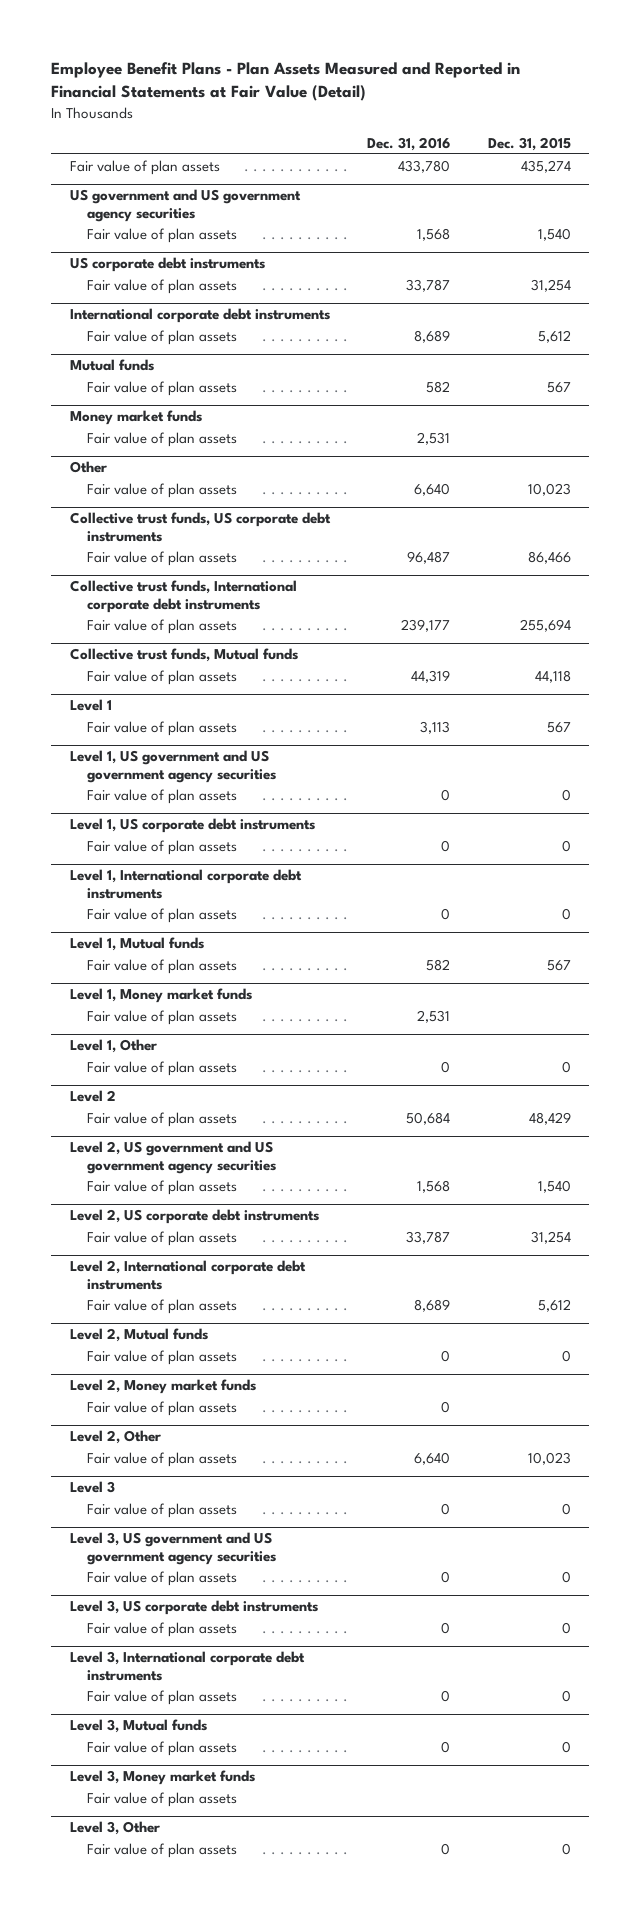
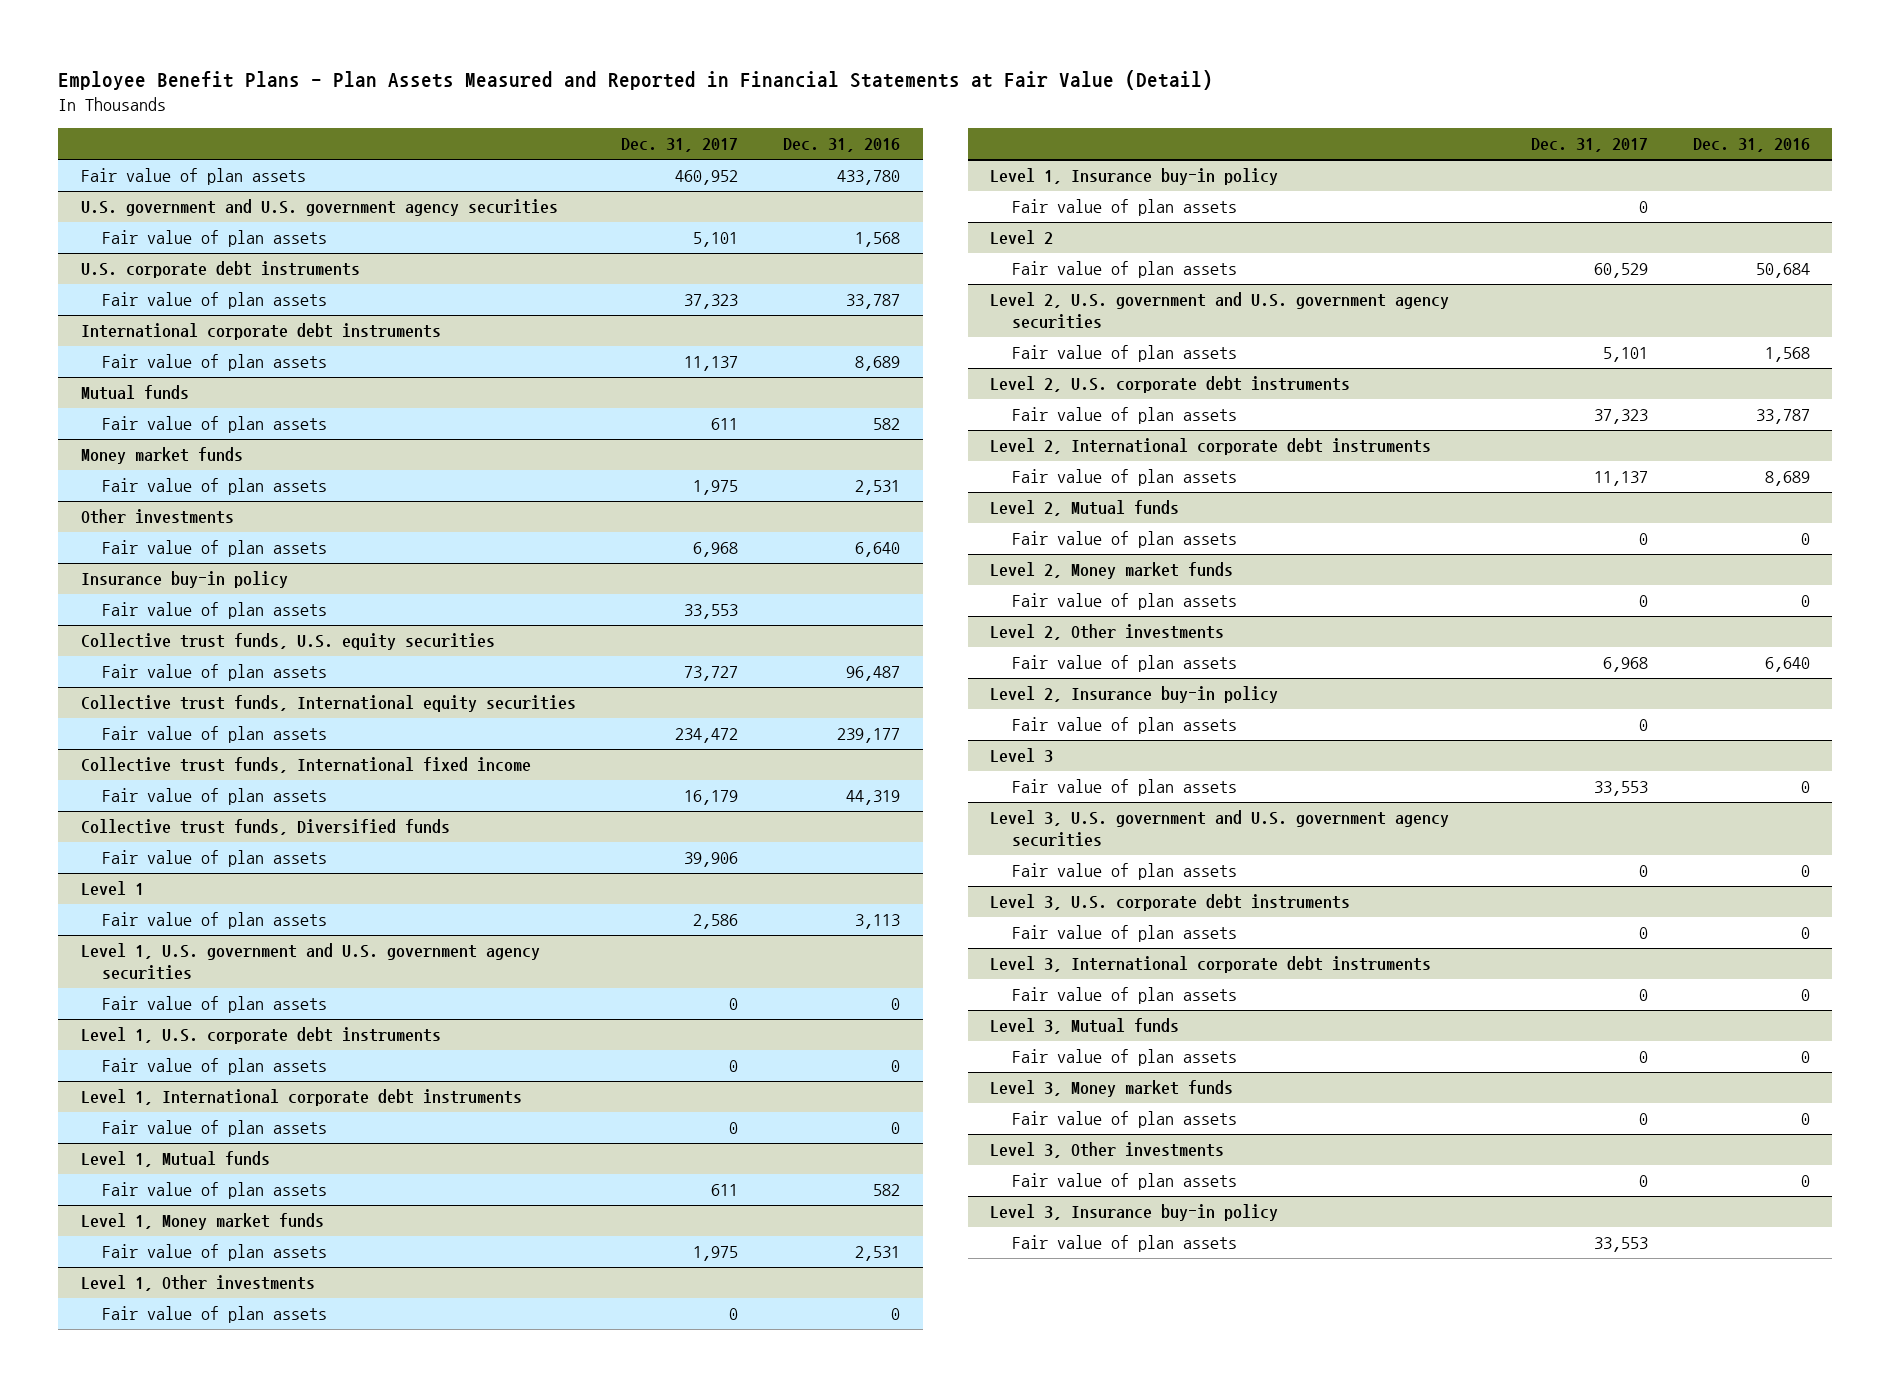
[487,137,571,152] Dec. 31, 2015 -> none
none -> [621,138,739,153] Dec. 31, 2017
[69,189,301,222] US government and US government agency securities -> [80,199,558,217] U.S. government and U.S. government agency securities
[69,257,265,273] US corporate debt instruments -> [80,261,360,279] U.S. corporate debt instruments
[69,461,107,474] Other -> [80,509,234,525] Other investments
[69,512,331,542] Collective trust funds, US corporate debt instruments -> none
none -> [80,571,288,589] Insurance buy-in policy
none -> [102,602,328,620] Fair value of plan assets
none -> [80,633,495,651] Collective trust funds, U.S. equity securities
[69,580,297,613] Collective trust funds, International corporate debt instruments -> none
none -> [80,695,576,713] Collective trust funds, International equity securities
[69,648,298,663] Collective trust funds, Mutual funds -> none
none -> [80,757,531,774] Collective trust funds, International fixed income
none -> [80,819,450,836] Collective trust funds, Diversified funds
none -> [102,850,328,868] Fair value of plan assets
[69,750,277,783] Level 1, US government and US government agency securities -> [80,943,540,981] Level 1, U.S. government and U.S. government agency securities
[69,818,315,834] Level 1, US corporate debt instruments -> [80,1027,441,1045] Level 1, U.S. corporate debt instruments
[69,1039,157,1054] Level 1, Other -> [80,1275,315,1292] Level 1, Other investments
none -> [990,168,1279,186] Level 1, Insurance buy-in policy
none -> [1011,199,1237,217] Fair value of plan assets
[69,1141,277,1174] Level 2, US government and US government agency securities -> [990,292,1450,330] Level 2, U.S. government and U.S. government agency securities
[69,1209,319,1225] Level 2, US corporate debt instruments -> [990,376,1351,394] Level 2, U.S. corporate debt instruments
[69,1430,161,1445] Level 2, Other -> [990,624,1225,641] Level 2, Other investments
none -> [990,686,1279,704] Level 2, Insurance buy-in policy
none -> [1011,717,1237,735] Fair value of plan assets
[69,1532,277,1565] Level 3, US government and US government agency securities -> [990,810,1450,848] Level 3, U.S. government and U.S. government agency securities
[69,1600,318,1616] Level 3, US corporate debt instruments -> [990,894,1351,912] Level 3, U.S. corporate debt instruments
[87,1791,238,1807] Fair value of plan assets -> none
[69,1821,160,1836] Level 3, Other -> none
none -> [990,1142,1225,1159] Level 3, Other investments
none -> [1011,1173,1237,1191] Fair value of plan assets
none -> [990,1204,1279,1222] Level 3, Insurance buy-in policy
none -> [1011,1235,1237,1253] Fair value of plan assets

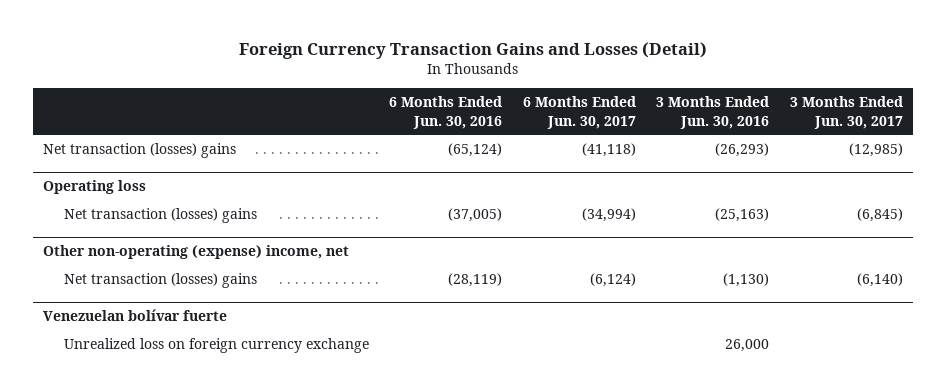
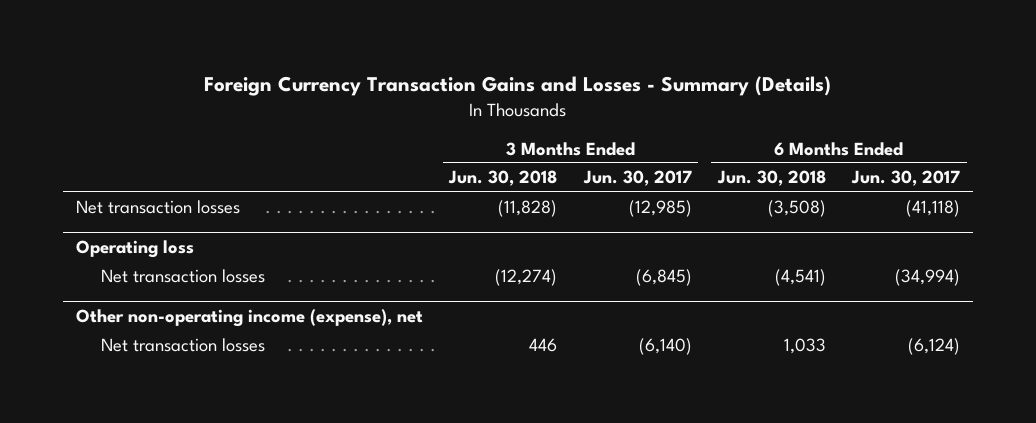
[239,42,708,60] Foreign Currency Transaction Gains and Losses (Detail) -> [204,76,832,97] Foreign Currency Transaction Gains and Losses - Summary (Details)
[389,96,503,129] 6 Months Ended Jun. 30, 2016 -> none
[656,96,770,129] 3 Months Ended Jun. 30, 2016 -> none
none -> [448,170,558,187] Jun. 30, 2018
none -> [717,170,827,187] Jun. 30, 2018
[43,142,237,158] Net transaction (losses) gains -> [76,200,241,215] Net transaction losses
[43,309,228,322] Venezuelan bolívar fuerte -> none
[63,337,369,353] Unrealized loss on foreign currency exchange -> none
[63,207,257,223] Net transaction (losses) gains -> [100,269,265,284] Net transaction losses
[43,245,350,260] Other non-operating (expense) income, net -> [76,309,424,328] Other non-operating income (expense), net
[63,272,257,288] Net transaction (losses) gains -> [100,338,265,353] Net transaction losses

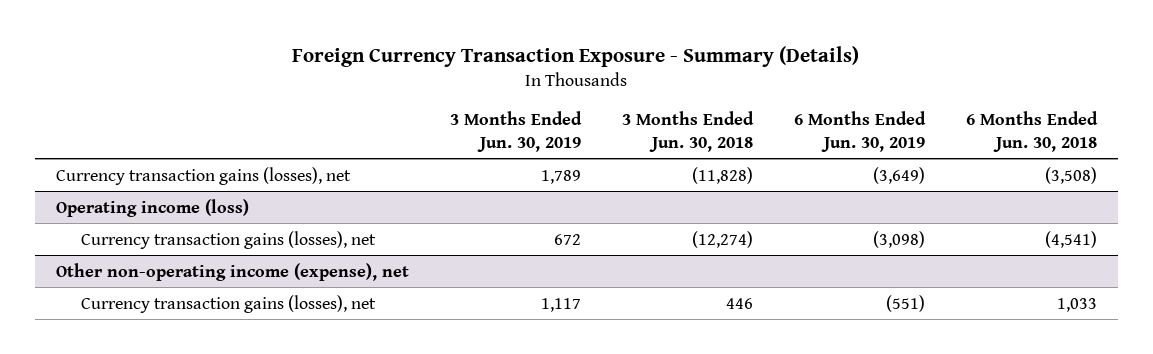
[204,76,832,97] Foreign Currency Transaction Gains and Losses - Summary (Details) -> [292,46,860,68] Foreign Currency Transaction Exposure - Summary (Details)
[582,170,692,187] Jun. 30, 2017 -> none
[851,170,961,187] Jun. 30, 2017 -> none
none -> [449,111,582,152] 3 Months Ended Jun. 30, 2019
none -> [794,111,927,152] 6 Months Ended Jun. 30, 2019
[76,200,241,215] Net transaction losses -> [55,166,351,185] Currency transaction gains (losses), net
[76,240,195,259] Operating loss -> [55,198,249,217] Operating income (loss)
[100,269,265,284] Net transaction losses -> [81,230,377,249] Currency transaction gains (losses), net
[100,338,265,353] Net transaction losses -> [81,294,377,313] Currency transaction gains (losses), net

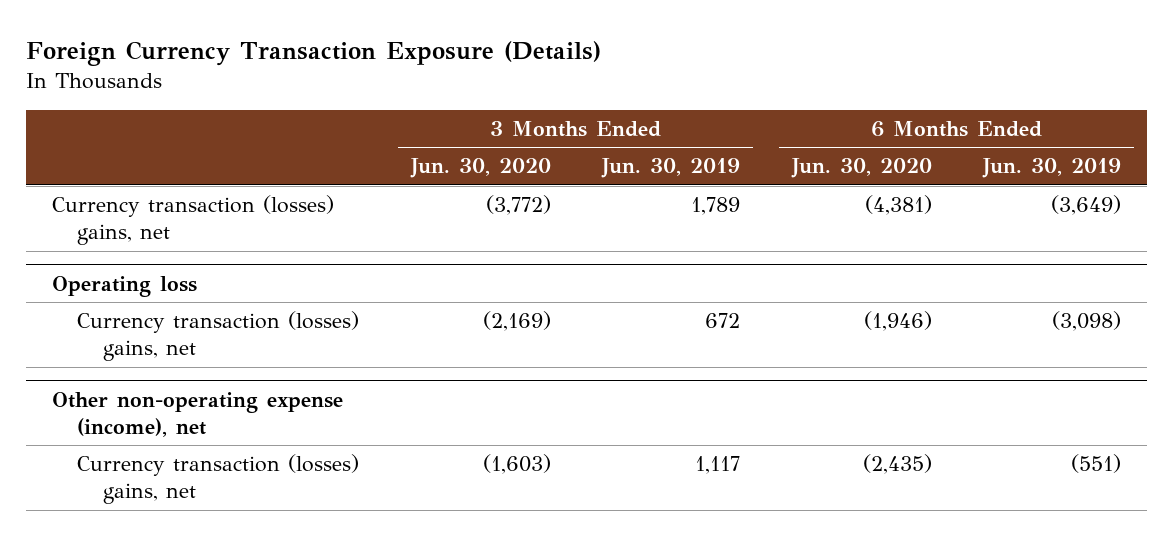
[292,46,860,68] Foreign Currency Transaction Exposure - Summary (Details) -> [26,41,602,67] Foreign Currency Transaction Exposure (Details)
[621,111,754,152] 3 Months Ended Jun. 30, 2018 -> none
[966,111,1099,152] 6 Months Ended Jun. 30, 2018 -> none
none -> [409,158,551,179] Jun. 30, 2020
none -> [790,158,932,179] Jun. 30, 2020
[55,166,351,185] Currency transaction gains (losses), net -> [52,195,335,246] Currency transaction (losses) gains, net
[55,198,249,217] Operating income (loss) -> [52,275,198,297] Operating loss
[81,230,377,249] Currency transaction gains (losses), net -> [77,311,360,362] Currency transaction (losses) gains, net
[55,262,409,281] Other non-operating income (expense), net -> [52,391,344,437] Other non-operating expense (income), net
[81,294,377,313] Currency transaction gains (losses), net -> [77,454,360,505] Currency transaction (losses) gains, net

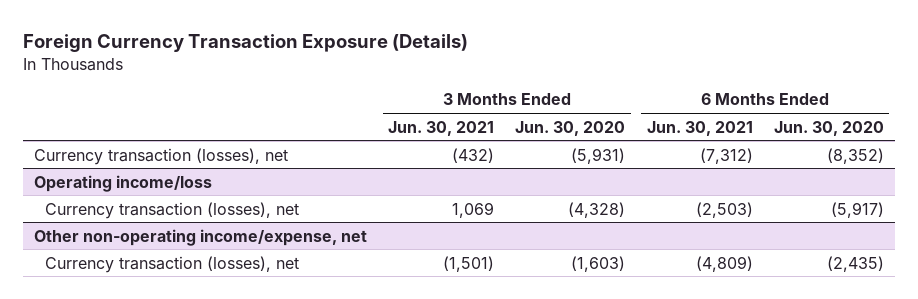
[601,158,741,179] Jun. 30, 2019 -> none
[982,158,1122,179] Jun. 30, 2019 -> none
none -> [387,120,494,136] Jun. 30, 2021
none -> [646,120,753,136] Jun. 30, 2021
[52,195,335,246] Currency transaction (losses) gains, net -> [33,147,288,165] Currency transaction (losses), net
[485,195,551,216] (3,772) -> [571,147,626,164] (5,931)
[864,195,932,216] (4,381) -> [827,147,885,164] (8,352)
[52,275,198,297] Operating loss -> [33,174,212,192] Operating income/loss
[77,311,360,362] Currency transaction (losses) gains, net -> [45,201,300,219] Currency transaction (losses), net
[482,311,551,332] (2,169) -> [568,201,626,218] (4,328)
[863,311,932,332] (1,946) -> [831,201,885,218] (5,917)
[52,391,344,437] Other non-operating expense (income), net -> [33,228,367,246] Other non-operating income/expense, net
[77,454,360,505] Currency transaction (losses) gains, net -> [45,255,300,273] Currency transaction (losses), net

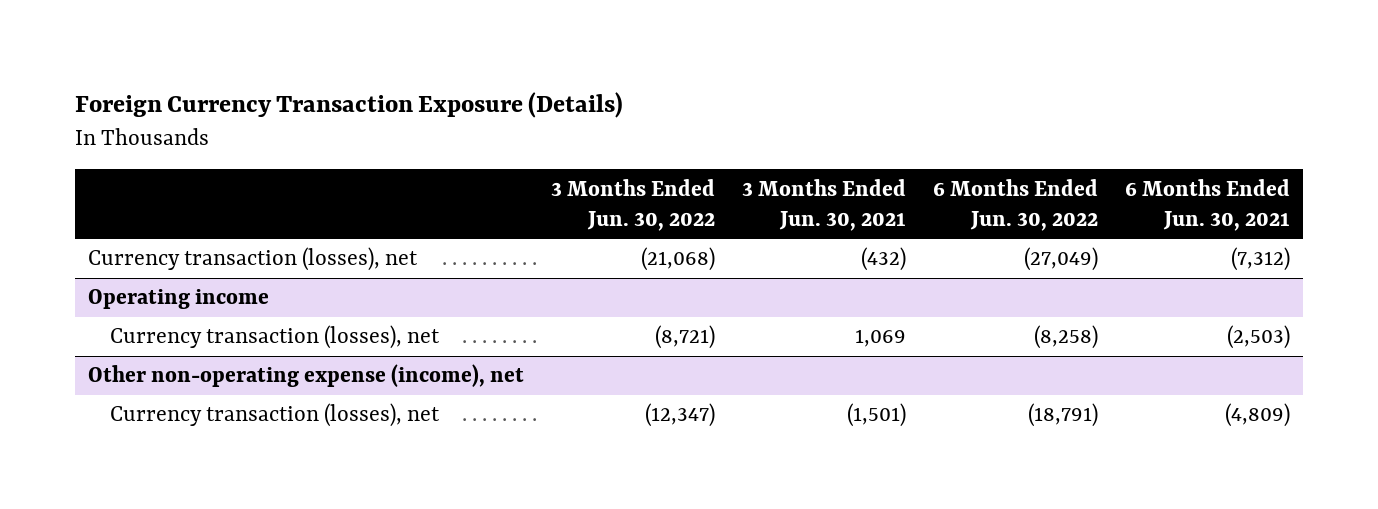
[515,120,626,136] Jun. 30, 2020 -> none
[774,120,885,136] Jun. 30, 2020 -> none
none -> [550,178,715,231] 3 Months Ended Jun. 30, 2022
none -> [932,178,1098,231] 6 Months Ended Jun. 30, 2022
[33,174,212,192] Operating income/loss -> [88,289,270,310] Operating income
[33,228,367,246] Other non-operating income/expense, net -> [88,364,525,388] Other non-operating expense (income), net

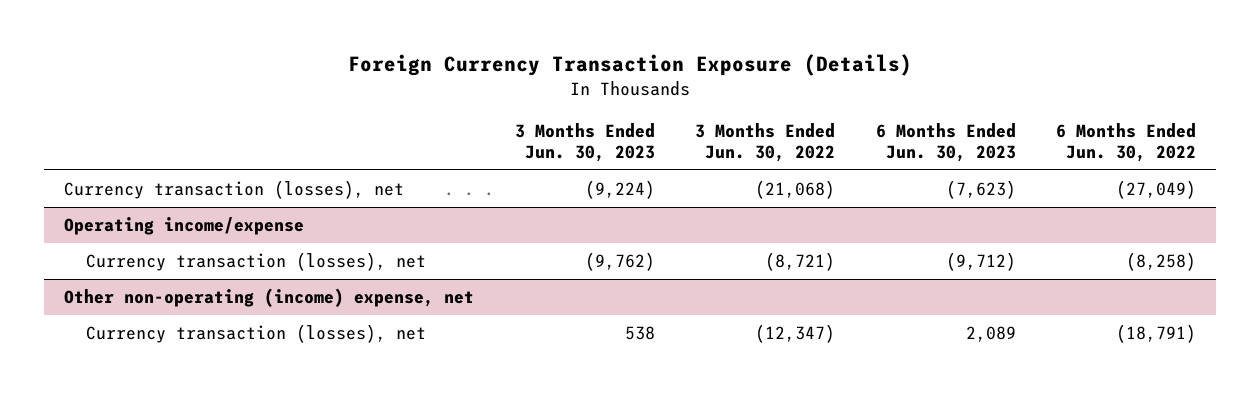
[741,178,906,231] 3 Months Ended Jun. 30, 2021 -> none
[1124,178,1290,231] 6 Months Ended Jun. 30, 2021 -> none
none -> [514,122,655,163] 3 Months Ended Jun. 30, 2023
none -> [875,122,1016,163] 6 Months Ended Jun. 30, 2023
[88,289,270,310] Operating income -> [64,216,305,235] Operating income/expense
[88,364,525,388] Other non-operating expense (income), net -> [64,287,475,307] Other non-operating (income) expense, net

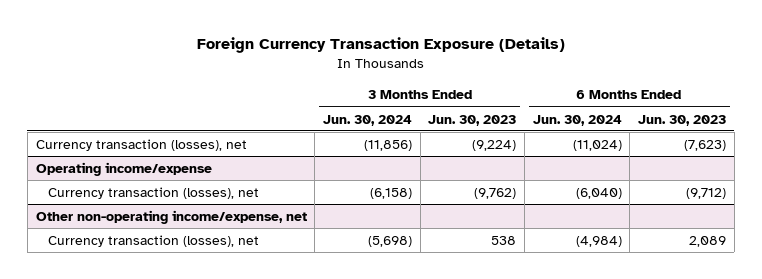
[695,122,836,163] 3 Months Ended Jun. 30, 2022 -> none
[1056,122,1197,163] 6 Months Ended Jun. 30, 2022 -> none
none -> [322,114,412,126] Jun. 30, 2024
none -> [532,114,622,126] Jun. 30, 2024
[64,287,475,307] Other non-operating (income) expense, net -> [35,209,307,224] Other non-operating income/expense, net

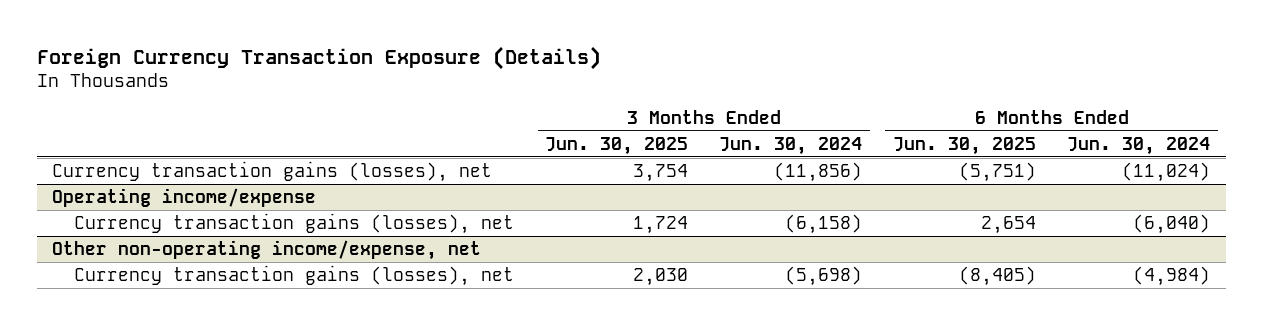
[428,114,517,126] Jun. 30, 2023 -> none
[637,114,726,126] Jun. 30, 2023 -> none
none -> [545,136,689,155] Jun. 30, 2025
none -> [893,136,1037,155] Jun. 30, 2025
[35,138,247,151] Currency transaction (losses), net -> [52,161,493,183] Currency transaction gains (losses), net
[48,186,260,199] Currency transaction (losses), net -> [74,213,515,235] Currency transaction gains (losses), net
[48,234,260,247] Currency transaction (losses), net -> [74,265,515,287] Currency transaction gains (losses), net

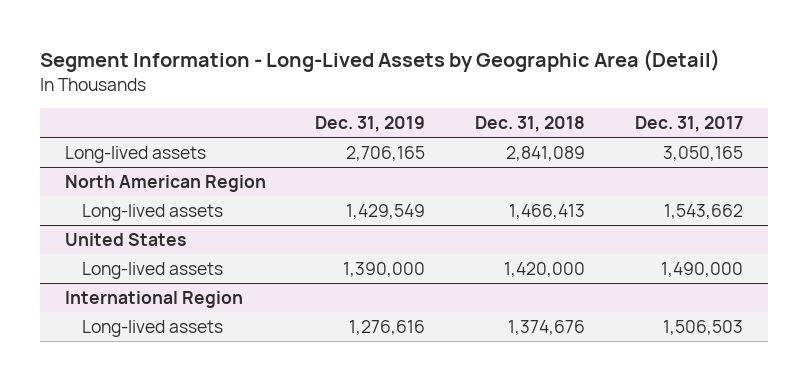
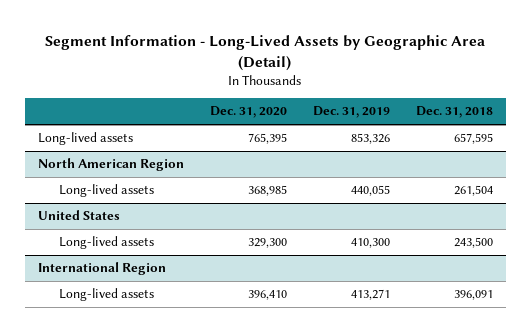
[635,116,744,133] Dec. 31, 2017 -> none
none -> [209,106,287,119] Dec. 31, 2020
[346,146,426,162] 2,706,165 -> [350,133,390,145] 853,326
[506,146,586,162] 2,841,089 -> [453,133,493,145] 657,595
[346,204,426,220] 1,429,549 -> [350,185,390,197] 440,055
[509,204,586,220] 1,466,413 -> [453,185,493,197] 261,504
[343,262,426,278] 1,390,000 -> [350,238,390,249] 410,300
[504,262,586,278] 1,420,000 -> [453,237,493,249] 243,500
[349,320,426,336] 1,276,616 -> [350,289,390,301] 413,271
[508,320,586,336] 1,374,676 -> [453,290,493,301] 396,091

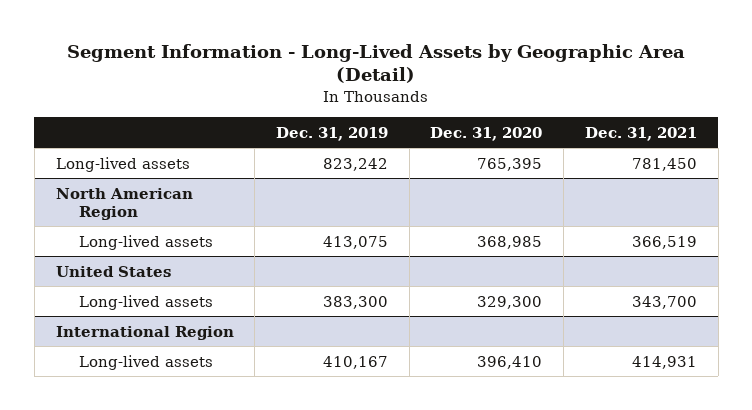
[415,106,493,119] Dec. 31, 2018 -> none
none -> [584,126,697,141] Dec. 31, 2021
[350,133,390,145] 853,326 -> [322,157,388,171] 823,242
[350,185,390,197] 440,055 -> [322,235,388,249] 413,075
[350,238,390,249] 410,300 -> [322,295,388,309] 383,300
[350,289,390,301] 413,271 -> [322,355,388,369] 410,167

